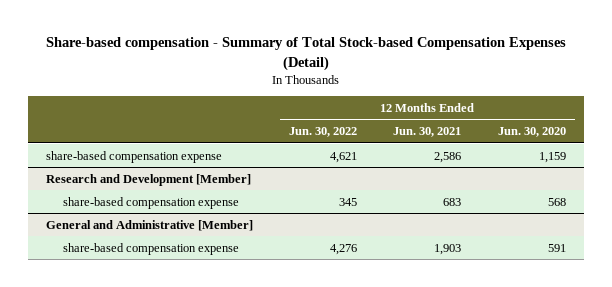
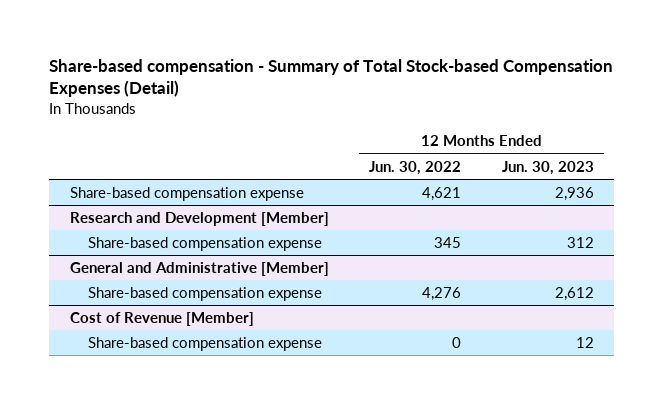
[393,127,462,138] Jun. 30, 2021 -> none
[497,127,566,138] Jun. 30, 2020 -> none
none -> [501,160,594,175] Jun. 30, 2023
[46,150,223,163] share-based compensation expense -> [69,186,304,201] Share-based compensation expense
[62,196,239,209] share-based compensation expense -> [88,236,323,251] Share-based compensation expense
[62,242,239,255] share-based compensation expense -> [88,286,323,301] Share-based compensation expense
none -> [69,311,254,326] Cost of Revenue [Member]
none -> [88,336,323,351] Share-based compensation expense

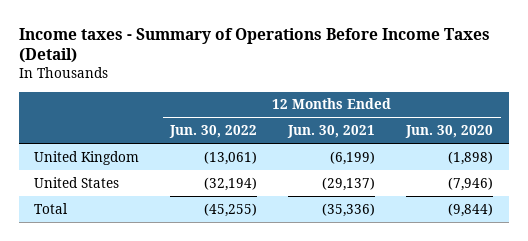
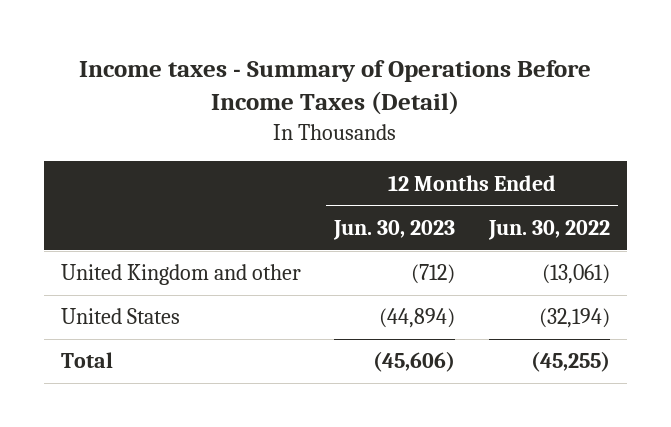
[287,124,376,138] Jun. 30, 2021 -> none
[405,124,494,138] Jun. 30, 2020 -> none
none -> [333,219,456,240] Jun. 30, 2023
[34,150,140,165] United Kingdom -> [60,264,301,286] United Kingdom and other

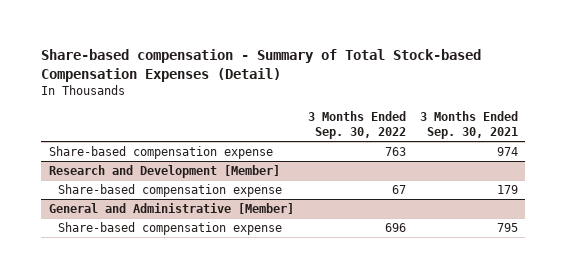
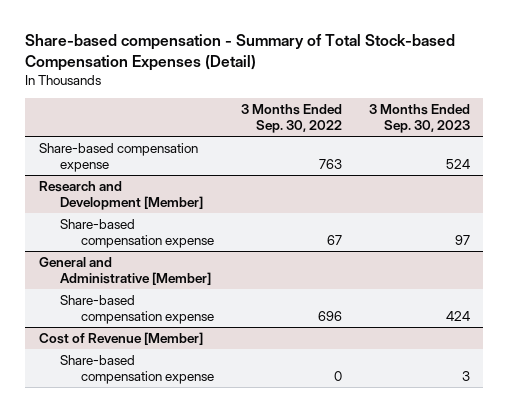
[420,111,519,140] 3 Months Ended Sep. 30, 2021 -> none
none -> [368,104,470,133] 3 Months Ended Sep. 30, 2023
none -> [38,332,203,346] Cost of Revenue [Member]
none -> [59,355,215,384] Share-based compensation expense

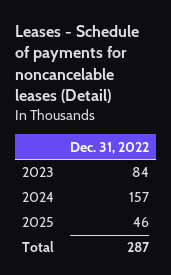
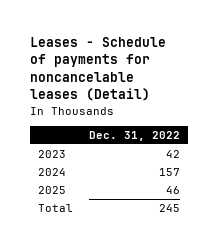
[131,167,149,178] 84 -> [166,150,181,159] 42
[126,242,150,253] 287 -> [159,204,181,213] 245

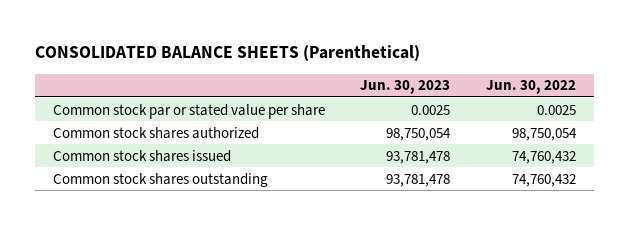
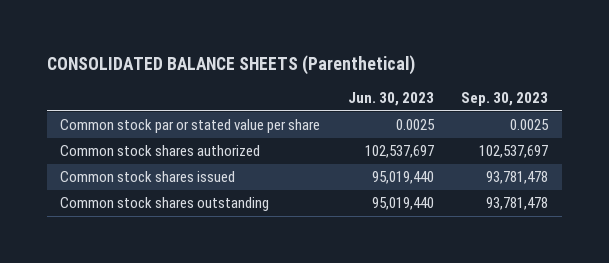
[486,80,577,95] Jun. 30, 2022 -> none
none -> [461,92,549,107] Sep. 30, 2023
[386,127,452,141] 98,750,054 -> [364,145,434,159] 102,537,697
[386,150,451,164] 93,781,478 -> [371,171,434,185] 95,019,440
[386,173,451,187] 93,781,478 -> [371,197,434,211] 95,019,440

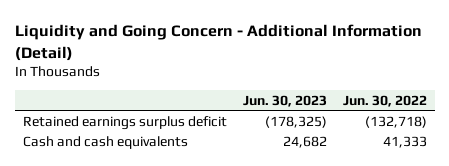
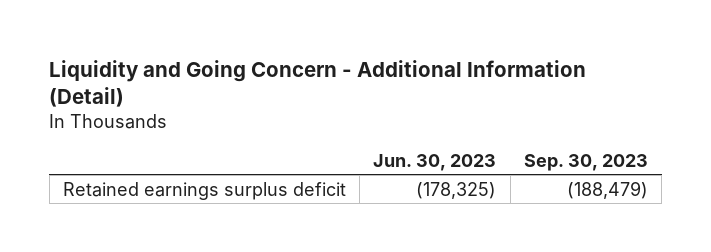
[342,94,427,107] Jun. 30, 2022 -> none
none -> [523,153,648,171] Sep. 30, 2023
[22,135,188,149] Cash and cash equivalents -> none

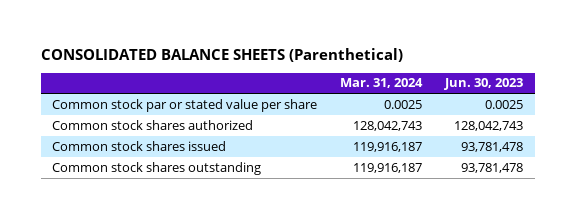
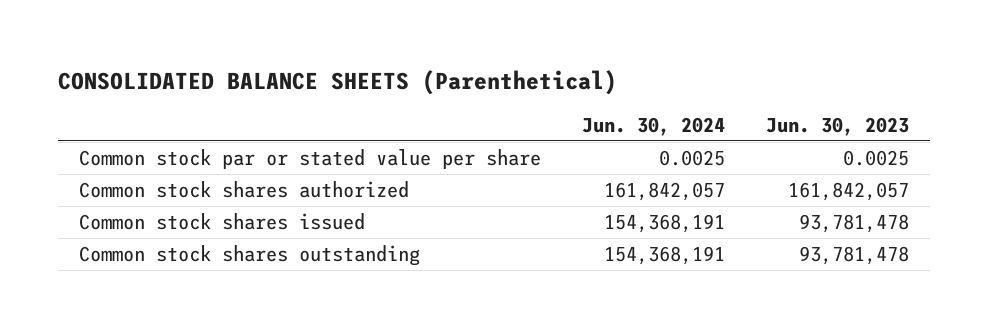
[340,78,424,89] Mar. 31, 2024 -> none
none -> [581,116,725,136] Jun. 30, 2024
[454,120,524,131] 128,042,743 -> [788,182,910,202] 161,842,057

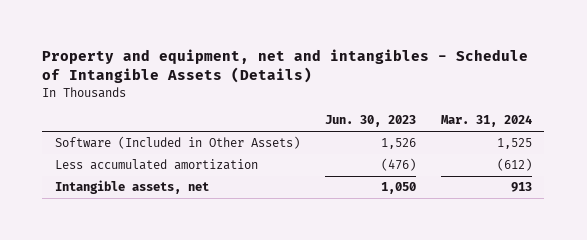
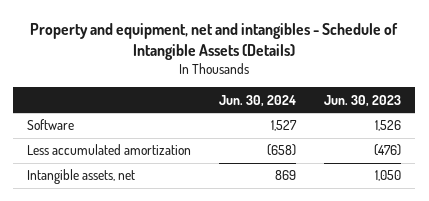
[440,115,532,128] Mar. 31, 2024 -> none
none -> [219,94,297,107] Jun. 30, 2024
[54,136,300,150] Software (Included in Other Assets) -> [27,119,75,131] Software

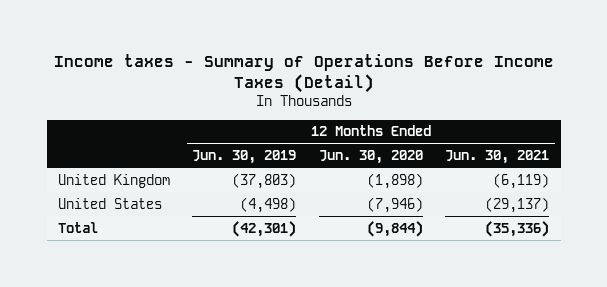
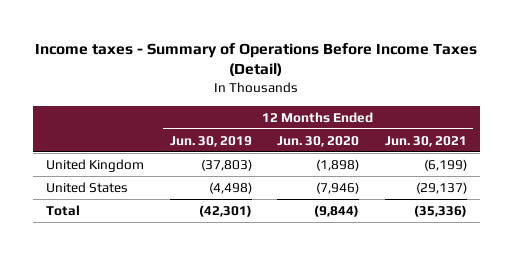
[493,172,550,189] (6,119) -> [423,158,467,171] (6,199)

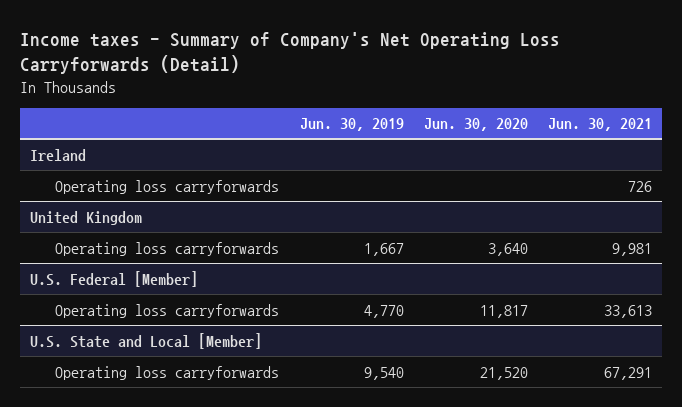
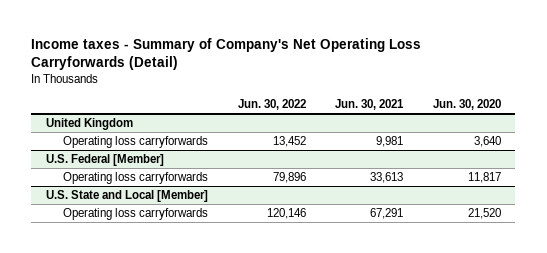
[299,118,404,132] Jun. 30, 2019 -> none
none -> [237,98,306,110] Jun. 30, 2022
[30,148,87,161] Ireland -> none
[55,179,280,194] Operating loss carryforwards -> none

